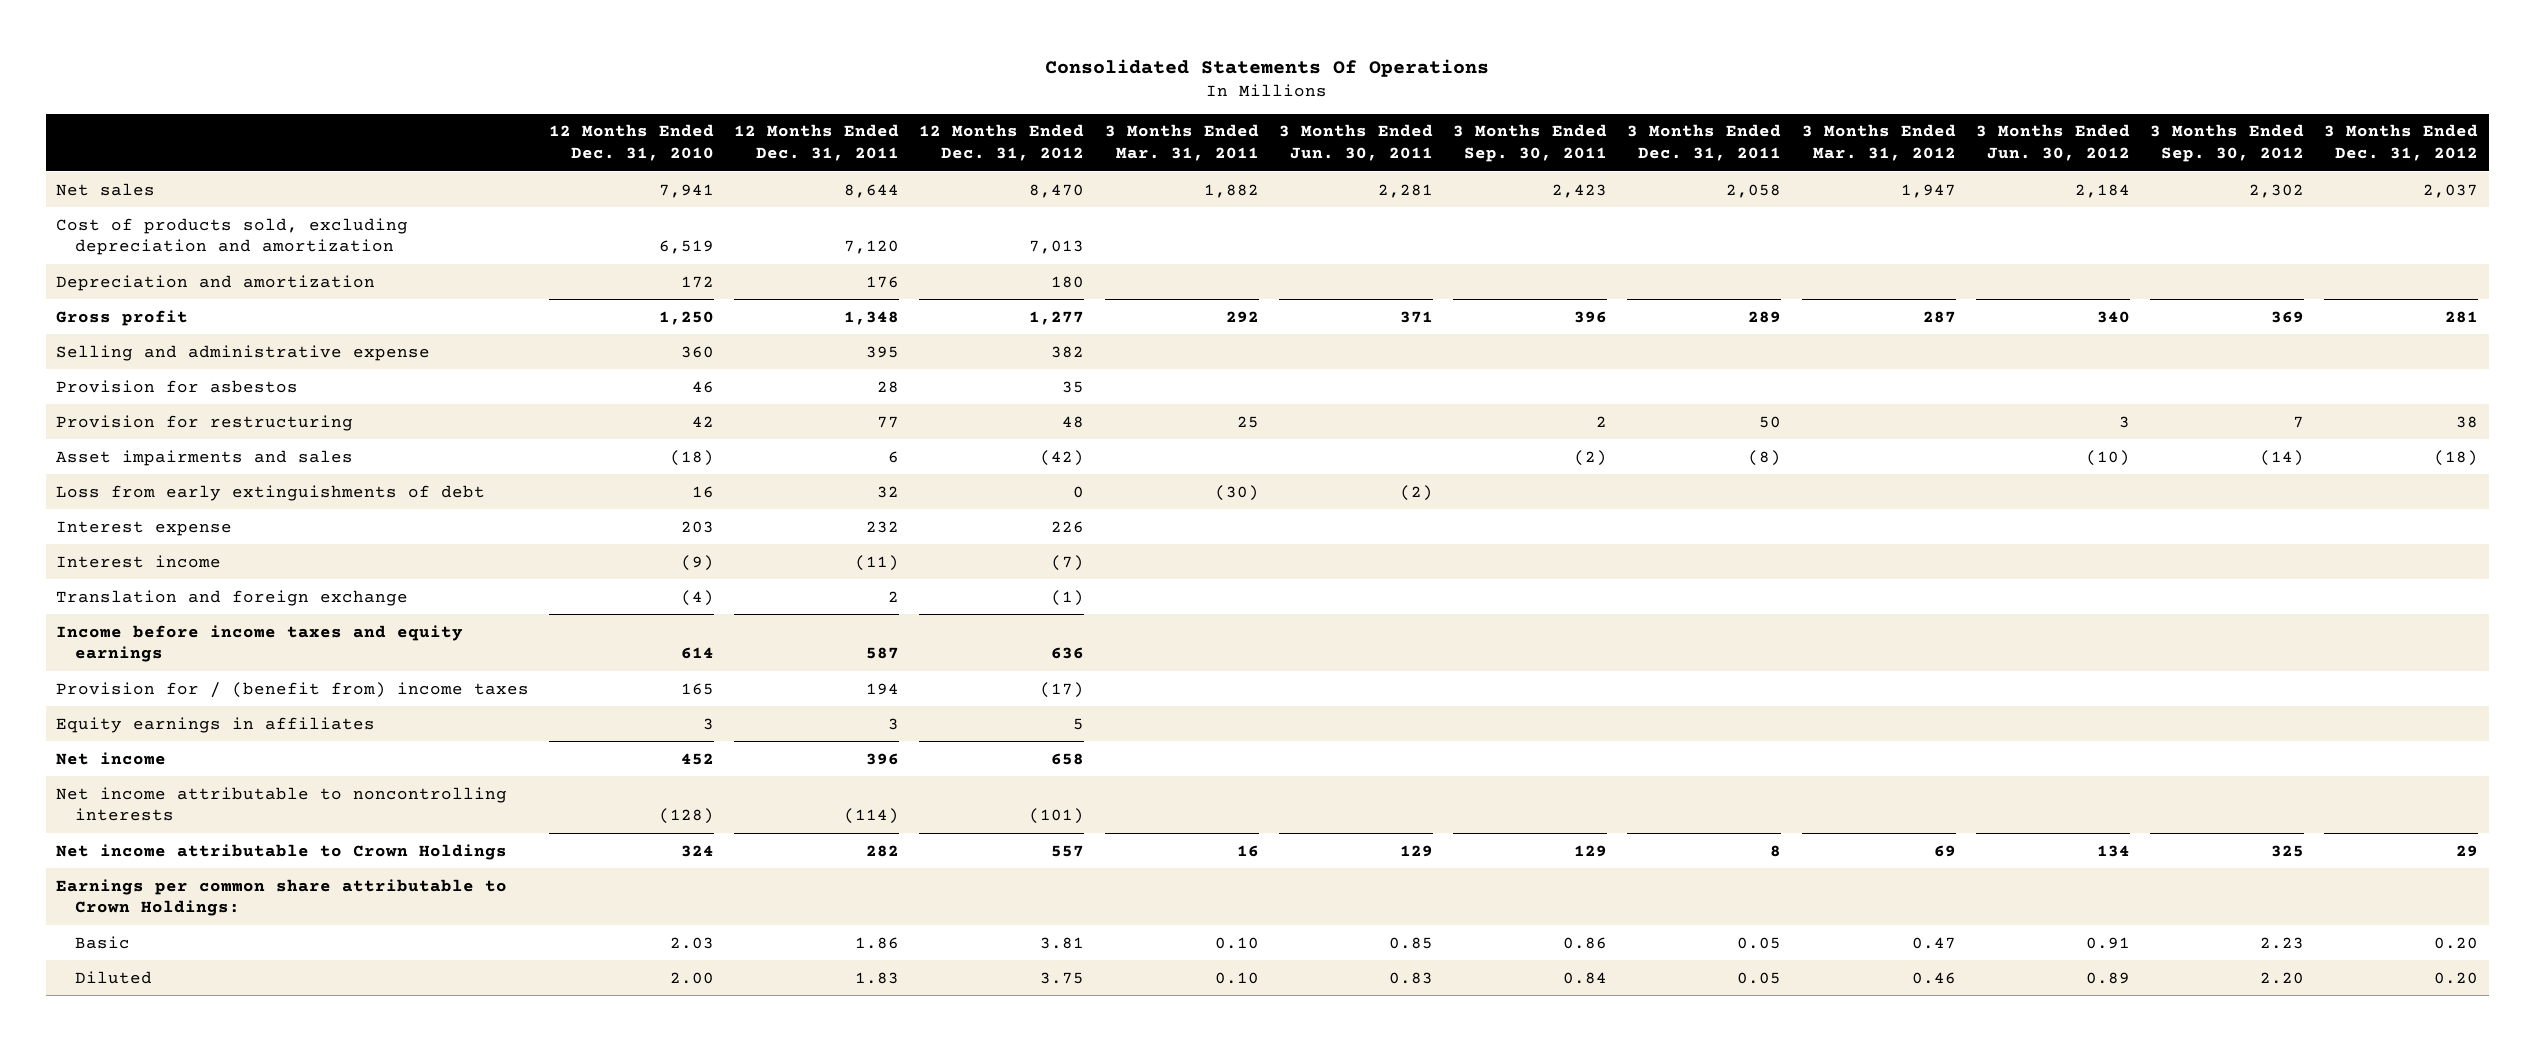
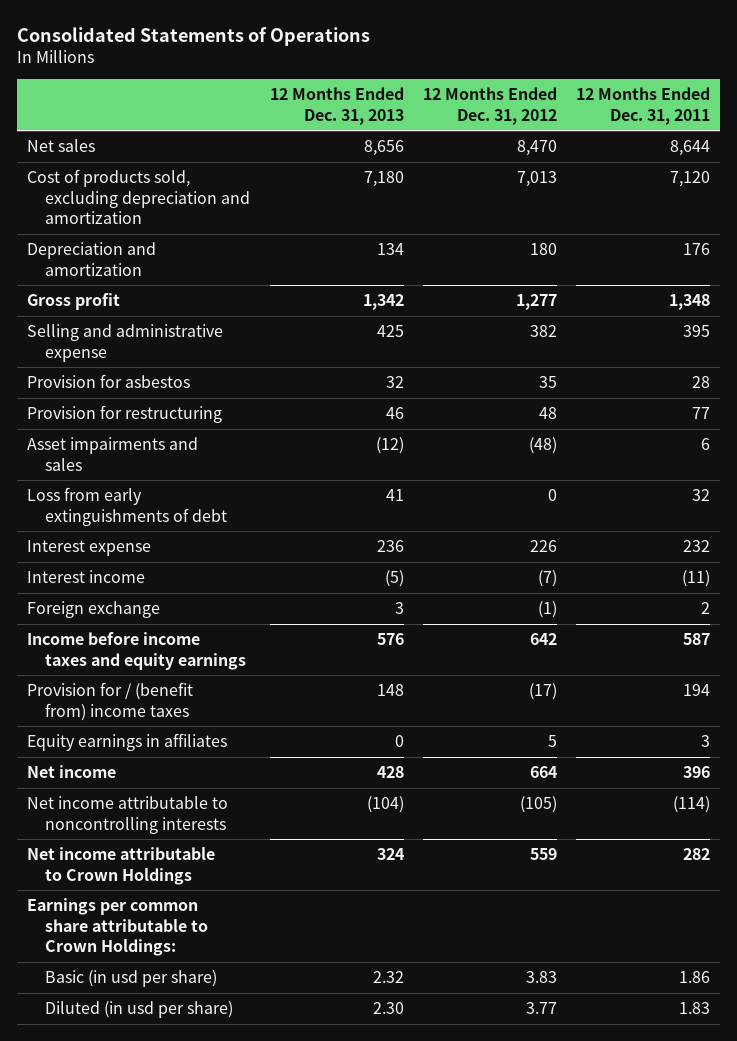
[1045,58,1490,77] Consolidated Statements Of Operations -> [17,26,371,46] Consolidated Statements of Operations
[548,124,714,161] 12 Months Ended Dec. 31, 2010 -> none
[1104,124,1259,161] 3 Months Ended Mar. 31, 2011 -> none
[1278,124,1433,161] 3 Months Ended Jun. 30, 2011 -> none
[1453,124,1608,162] 3 Months Ended Sep. 30, 2011 -> none
[1627,124,1782,161] 3 Months Ended Dec. 31, 2011 -> none
[1801,124,1956,161] 3 Months Ended Mar. 31, 2012 -> none
[1975,124,2130,161] 3 Months Ended Jun. 30, 2012 -> none
[2150,124,2305,162] 3 Months Ended Sep. 30, 2012 -> none
[2324,124,2479,161] 3 Months Ended Dec. 31, 2012 -> none
none -> [269,87,404,125] 12 Months Ended Dec. 31, 2013
[1040,449,1085,466] (42) -> [528,437,557,455] (48)
[55,589,408,606] Translation and foreign exchange -> [27,601,161,619] Foreign exchange
[1051,647,1085,660] 636 -> [529,633,557,646] 642
[1051,752,1085,765] 658 -> [529,766,557,779] 664
[1029,808,1085,825] (101) -> [519,796,557,814] (105)
[1051,844,1085,857] 557 -> [529,848,557,861] 559
[74,935,130,949] Basic -> [45,970,218,988] Basic (in usd per share)
[1040,936,1085,949] 3.81 -> [525,971,557,984] 3.83
[74,970,152,984] Diluted -> [45,1001,234,1019] Diluted (in usd per share)
[1040,971,1085,984] 3.75 -> [525,1002,557,1015] 3.77

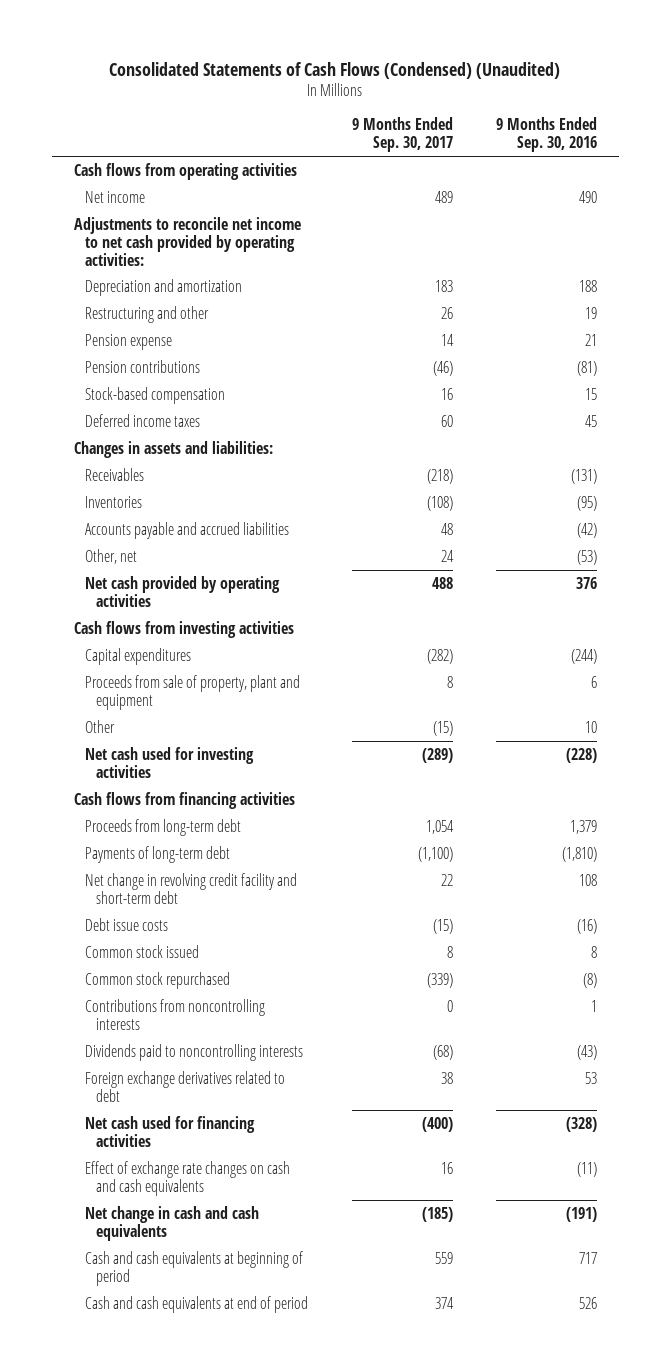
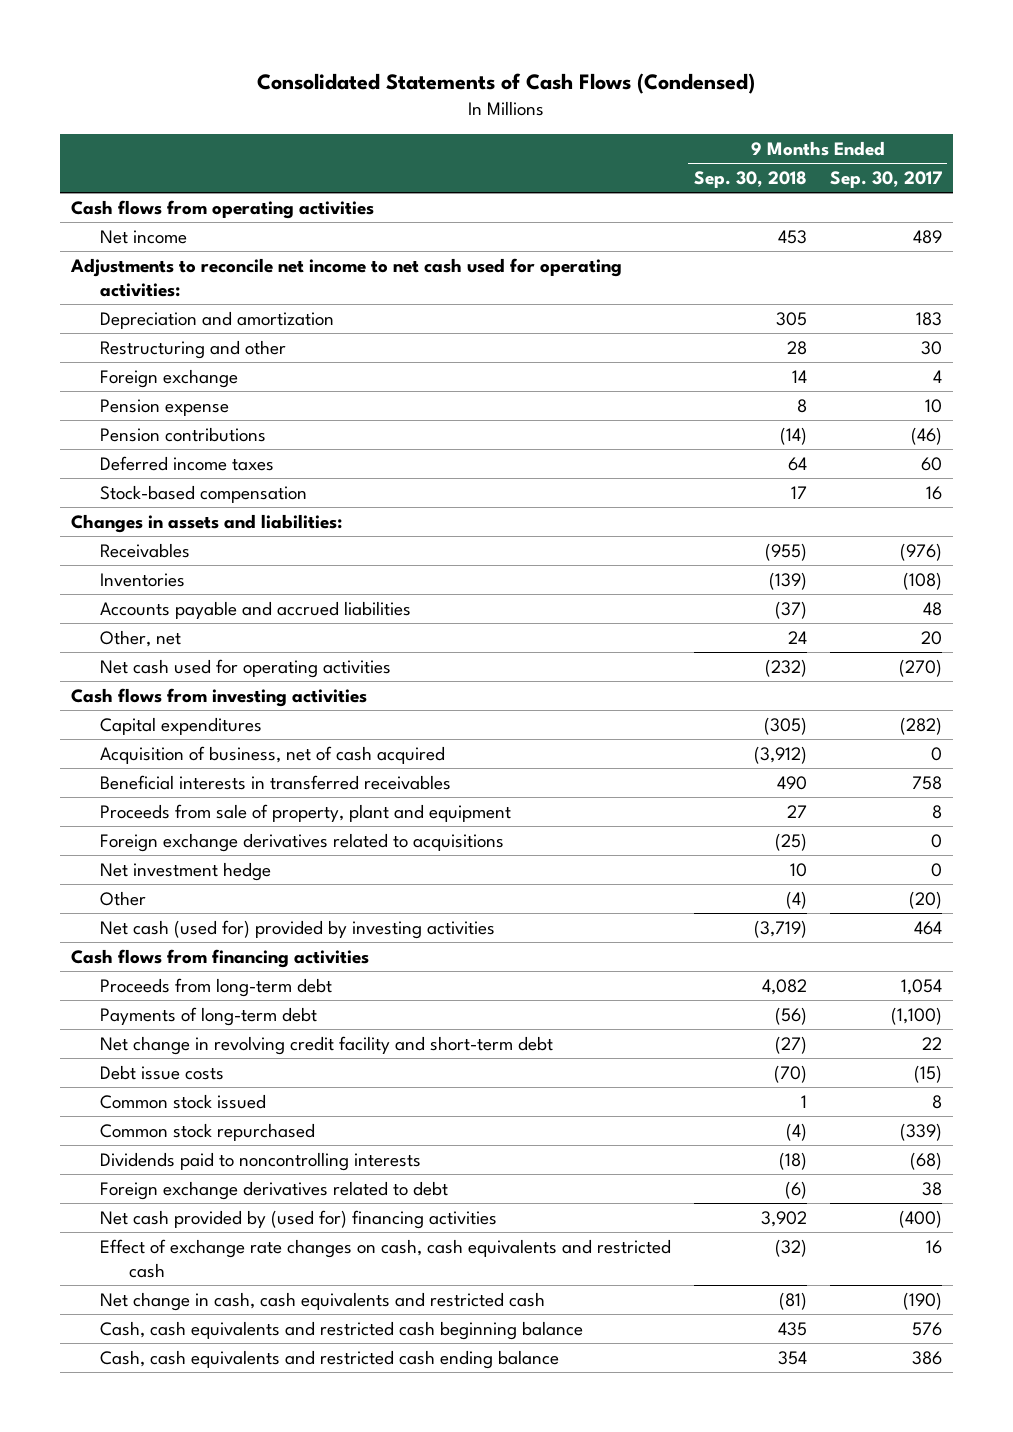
[109,61,561,79] Consolidated Statements of Cash Flows (Condensed) (Unaudited) -> [257,73,756,95] Consolidated Statements of Cash Flows (Condensed)
[496,117,598,153] 9 Months Ended Sep. 30, 2016 -> none
none -> [693,171,807,189] Sep. 30, 2018
[73,216,301,266] Adjustments to reconcile net income to net cash provided by operating activities: -> [69,257,622,298] Adjustments to reconcile net income to net cash used for operating activities:
[440,306,453,319] 26 -> [920,340,942,355] 30
none -> [99,368,238,388] Foreign exchange
[440,333,454,346] 14 -> [924,398,942,413] 10
[84,386,225,404] Stock-based compensation -> [99,484,307,503] Stock-based compensation
[426,468,453,484] (218) -> [899,542,942,561] (976)
[440,549,454,562] 24 -> [920,630,942,645] 20
[84,575,280,607] Net cash provided by operating activities -> [99,658,391,678] Net cash used for operating activities
[431,576,453,589] 488 -> [898,658,942,677] (270)
none -> [99,745,445,764] Acquisition of business, net of cash acquired
none -> [99,774,451,790] Beneficial interests in transferred receivables
none -> [99,832,504,852] Foreign exchange derivatives related to acquisitions
none -> [99,861,271,881] Net investment hedge
[432,720,453,736] (15) -> [908,890,942,909] (20)
[84,746,254,778] Net cash used for investing activities -> [99,919,495,939] Net cash (used for) provided by investing activities
[421,747,453,763] (289) -> [913,920,942,935] 464
[84,998,265,1030] Contributions from noncontrolling interests -> none
[84,1250,303,1286] Cash and cash equivalents at beginning of period -> none
[84,1295,308,1313] Cash and cash equivalents at end of period -> none
[84,1115,255,1147] Net cash used for financing activities -> [99,1209,497,1229] Net cash provided by (used for) financing activities
[84,1160,290,1196] Effect of exchange rate changes on cash and cash equivalents -> [99,1238,671,1279] Effect of exchange rate changes on cash, cash equivalents and restricted cash
[84,1205,259,1241] Net change in cash and cash equivalents -> [99,1291,545,1311] Net change in cash, cash equivalents and restricted cash
[421,1206,453,1222] (185) -> [902,1291,942,1310] (190)
none -> [99,1320,583,1340] Cash, cash equivalents and restricted cash beginning balance
none -> [99,1349,559,1369] Cash, cash equivalents and restricted cash ending balance

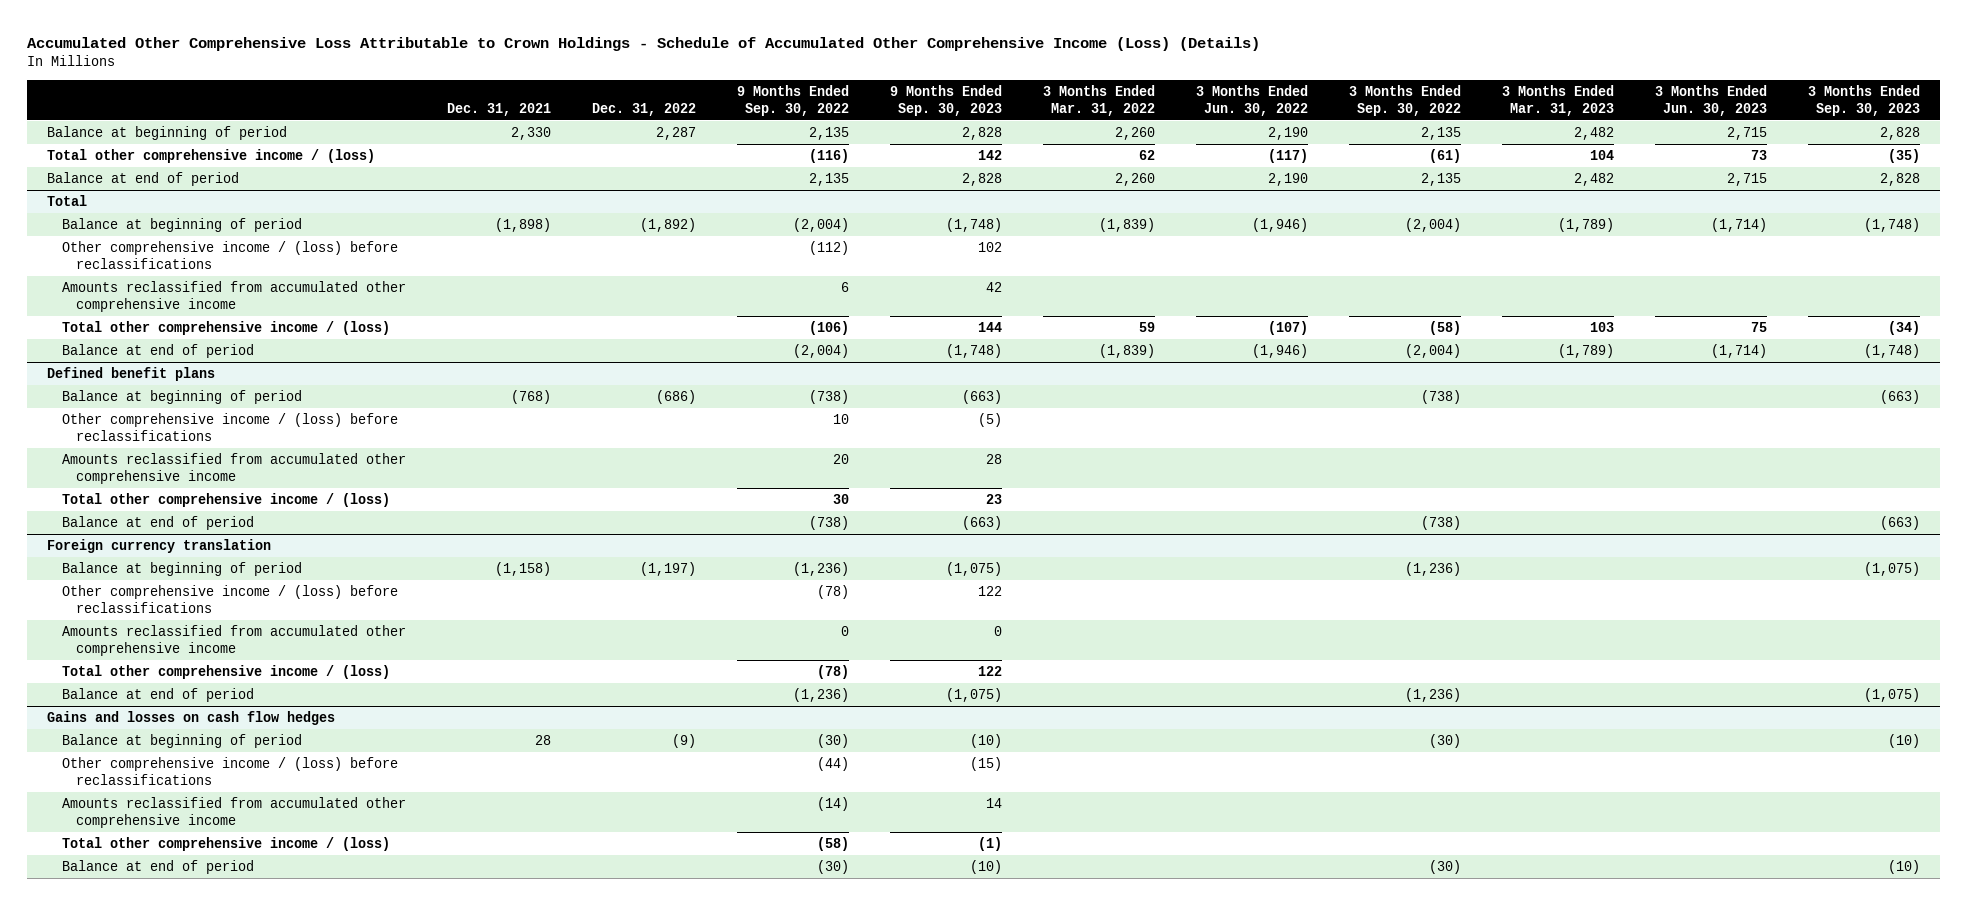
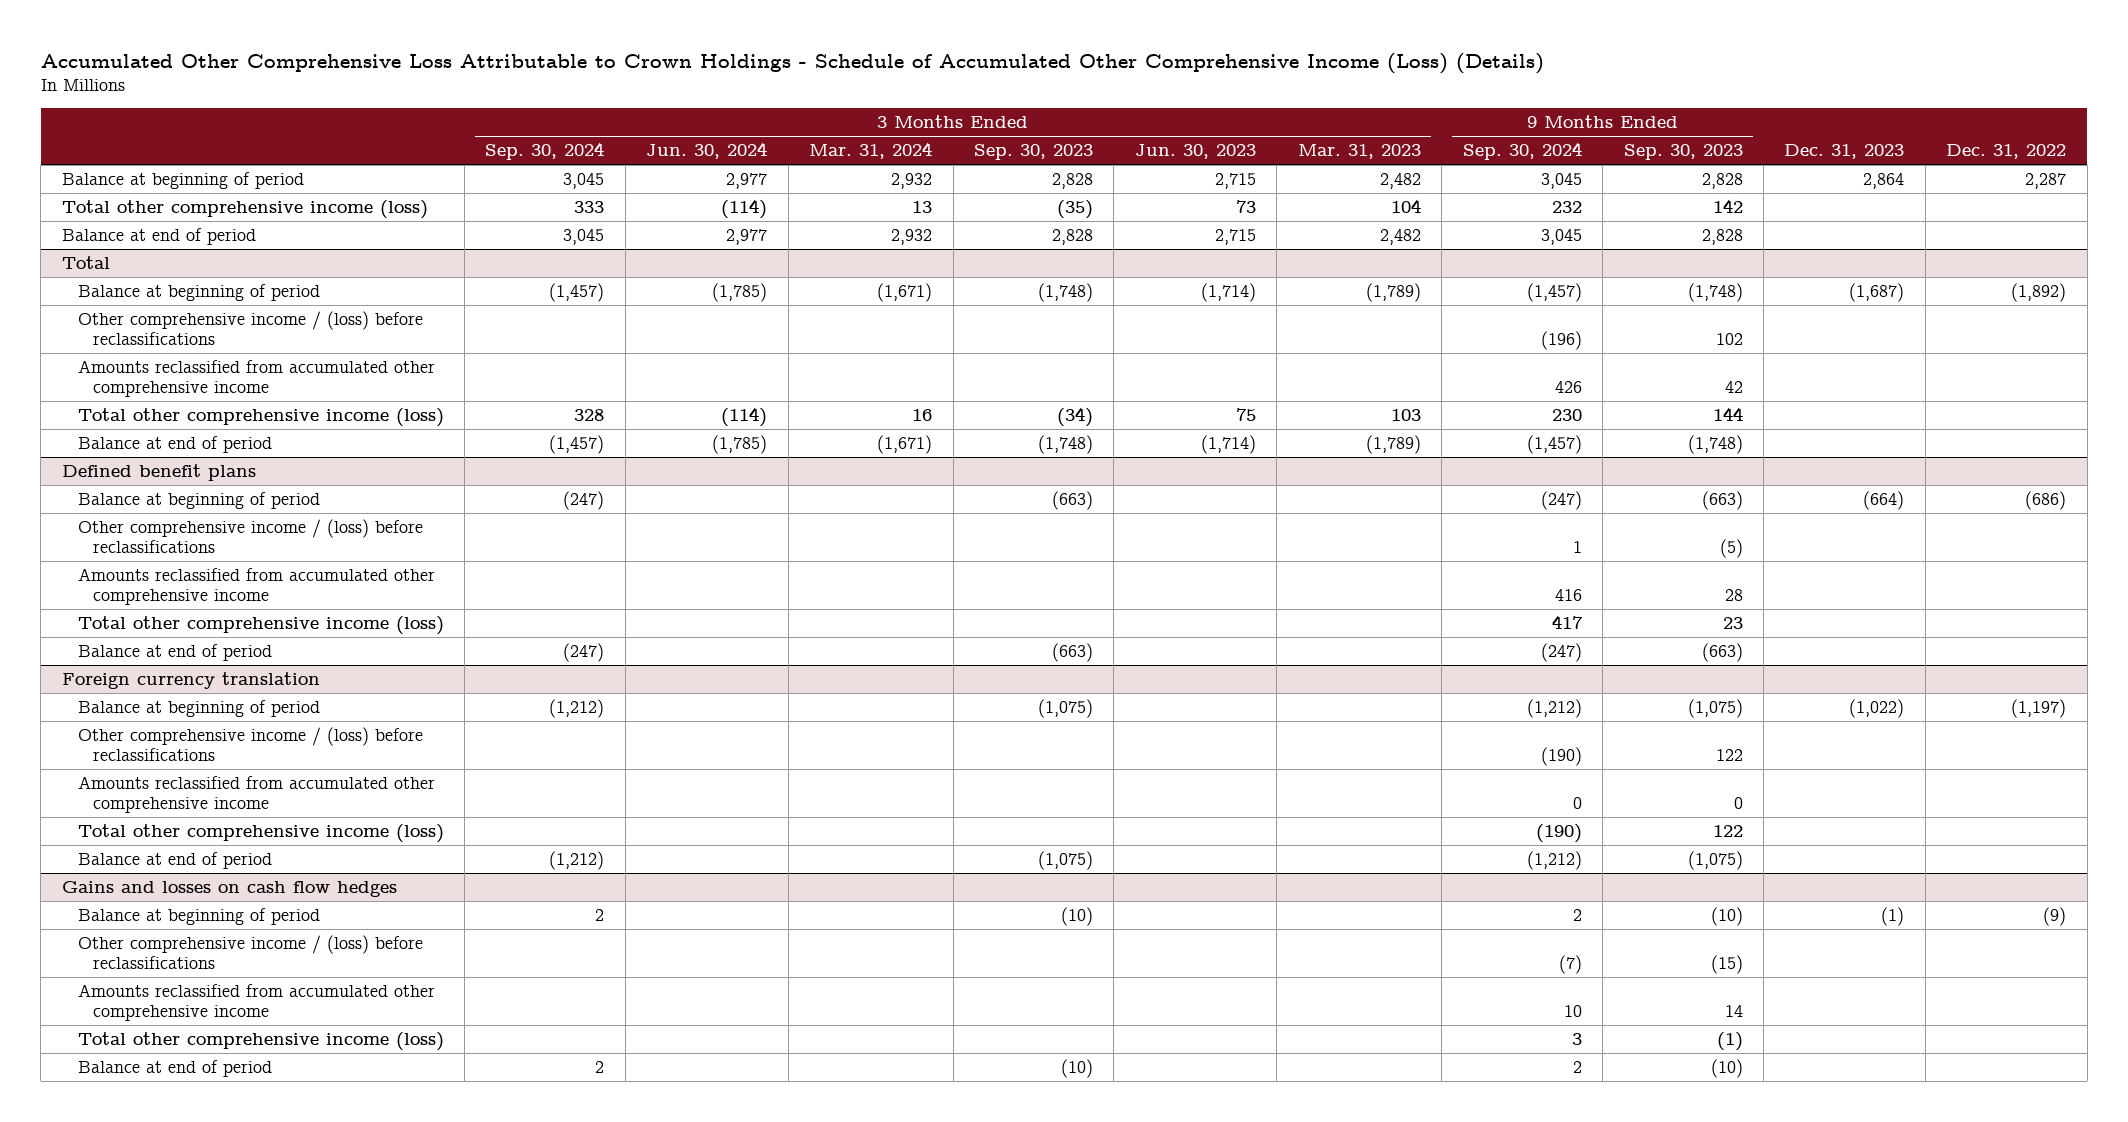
[446,102,551,116] Dec. 31, 2021 -> none
[736,85,849,116] 9 Months Ended Sep. 30, 2022 -> none
[1042,85,1155,116] 3 Months Ended Mar. 31, 2022 -> none
[1195,85,1308,116] 3 Months Ended Jun. 30, 2022 -> none
[1348,85,1461,116] 3 Months Ended Sep. 30, 2022 -> none
none -> [485,142,605,161] Sep. 30, 2024
none -> [646,142,768,160] Jun. 30, 2024
none -> [809,142,933,160] Mar. 31, 2024
none -> [1462,142,1582,161] Sep. 30, 2024
none -> [1784,144,1905,160] Dec. 31, 2023
[47,149,376,164] Total other comprehensive income / (loss) -> [61,199,428,219] Total other comprehensive income (loss)
[61,321,390,336] Total other comprehensive income / (loss) -> [77,407,444,427] Total other comprehensive income (loss)
[61,493,390,508] Total other comprehensive income / (loss) -> [77,615,444,635] Total other comprehensive income (loss)
[61,665,390,680] Total other comprehensive income / (loss) -> [77,823,444,843] Total other comprehensive income (loss)
[61,837,390,852] Total other comprehensive income / (loss) -> [77,1031,444,1051] Total other comprehensive income (loss)

